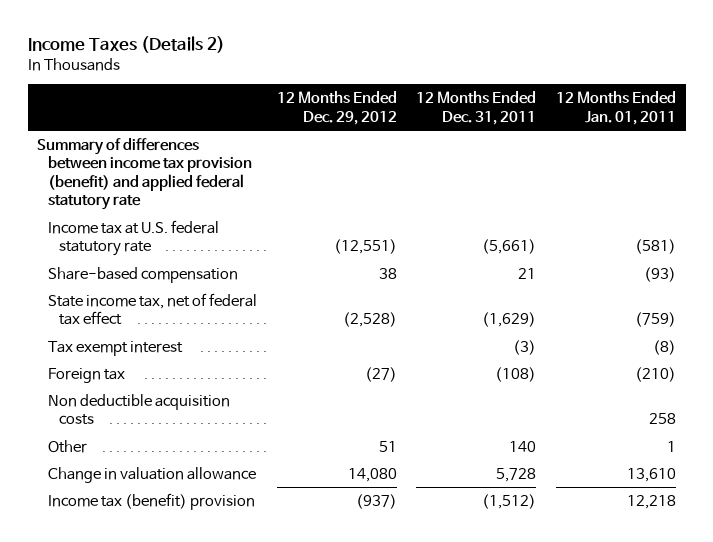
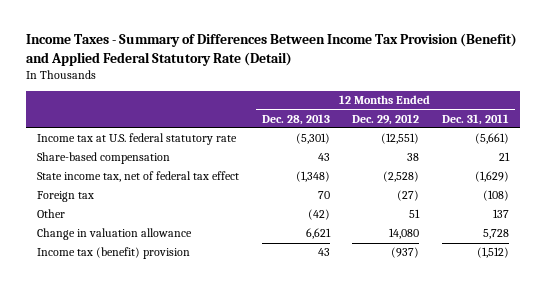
[27,36,225,54] Income Taxes (Details 2) -> [25,33,517,66] Income Taxes - Summary of Differences Between Income Tax Provision (Benefit) and Applied Federal Statutory Rate (Detail)
[555,91,676,125] 12 Months Ended Jan. 01, 2011 -> none
none -> [261,113,330,125] Dec. 28, 2013
[37,137,252,211] Summary of differences between income tax provision (benefit) and applied federal statutory rate -> none
[47,340,183,356] Tax exempt interest -> none
[47,393,230,426] Non deductible acquisition costs -> none
[509,440,537,452] 140 -> [493,209,510,219] 137

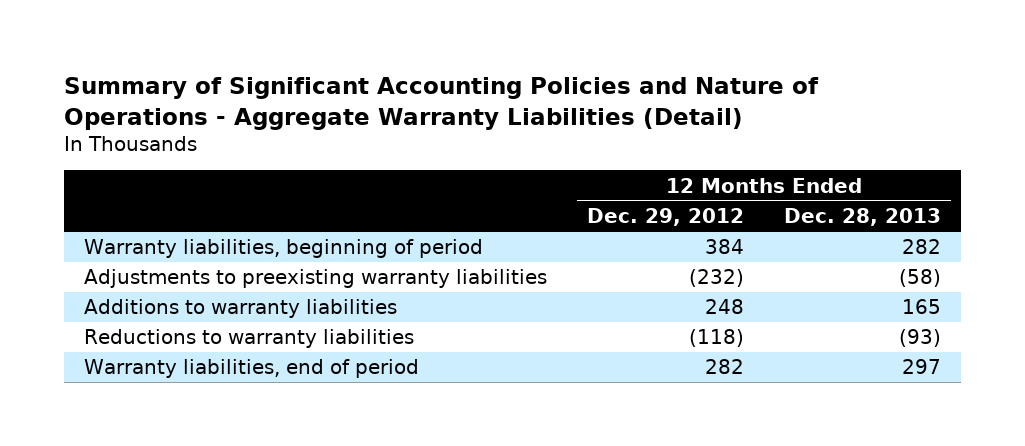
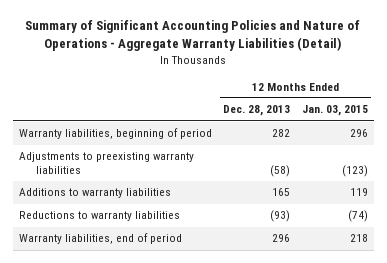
[587,208,745,227] Dec. 29, 2012 -> none
none -> [302,105,369,117] Jan. 03, 2015
[902,359,942,375] 297 -> [272,234,291,243] 296

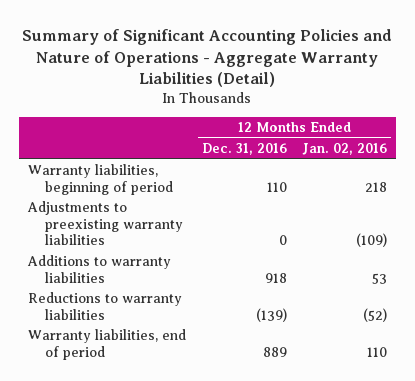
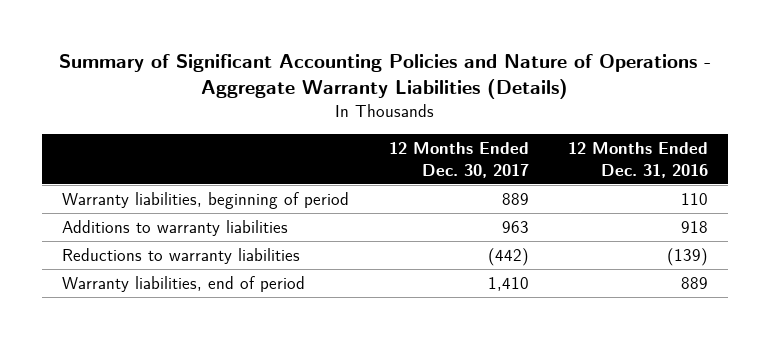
[22,28,393,88] Summary of Significant Accounting Policies and Nature of Operations - Aggregate Warranty Liabilities (Detail) -> [59,54,712,100] Summary of Significant Accounting Policies and Nature of Operations - Aggregate Warranty Liabilities (Details)
[302,143,388,156] Jan. 02, 2016 -> none
none -> [388,141,529,178] 12 Months Ended Dec. 30, 2017
[26,201,184,246] Adjustments to preexisting warranty liabilities -> none

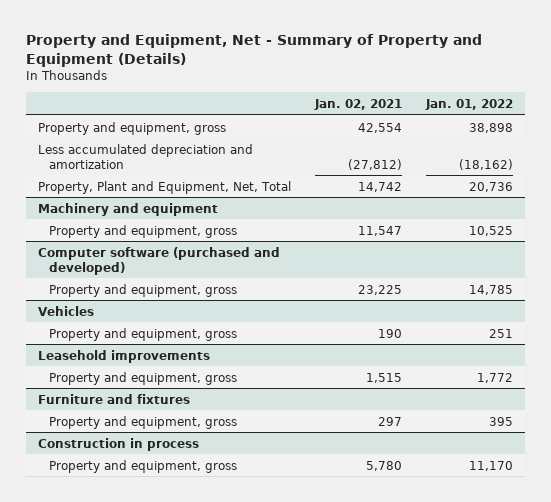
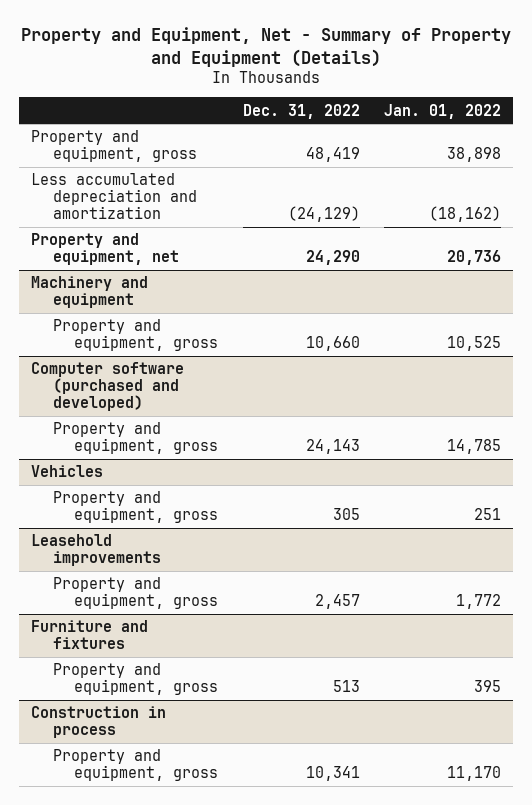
[313,98,402,110] Jan. 02, 2021 -> none
none -> [242,103,360,119] Dec. 31, 2022
[38,180,292,194] Property, Plant and Equipment, Net, Total -> [30,233,179,266] Property and equipment, net

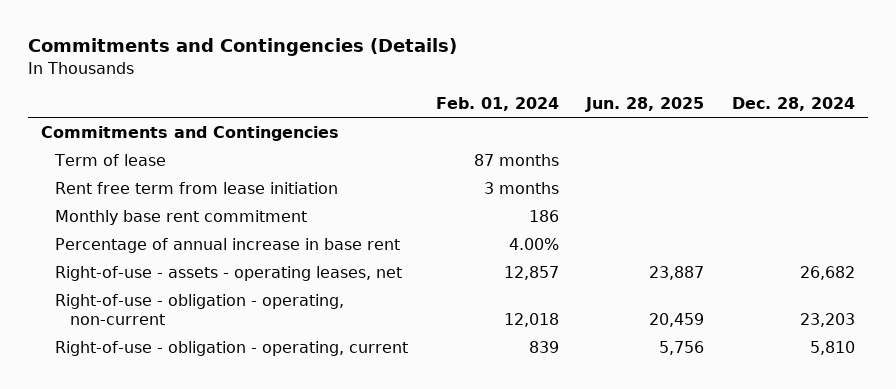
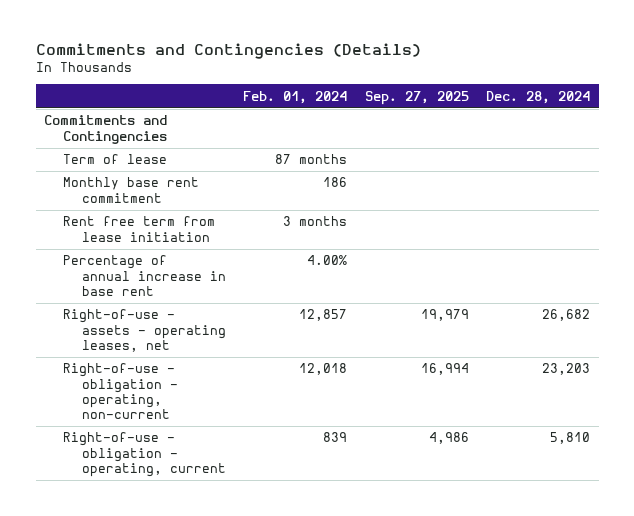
[585,97,705,113] Jun. 28, 2025 -> none
none -> [364,90,469,105] Sep. 27, 2025
[55,181,339,194] Rent free term from lease initiation -> [63,216,216,242] Rent free term from lease initiation

